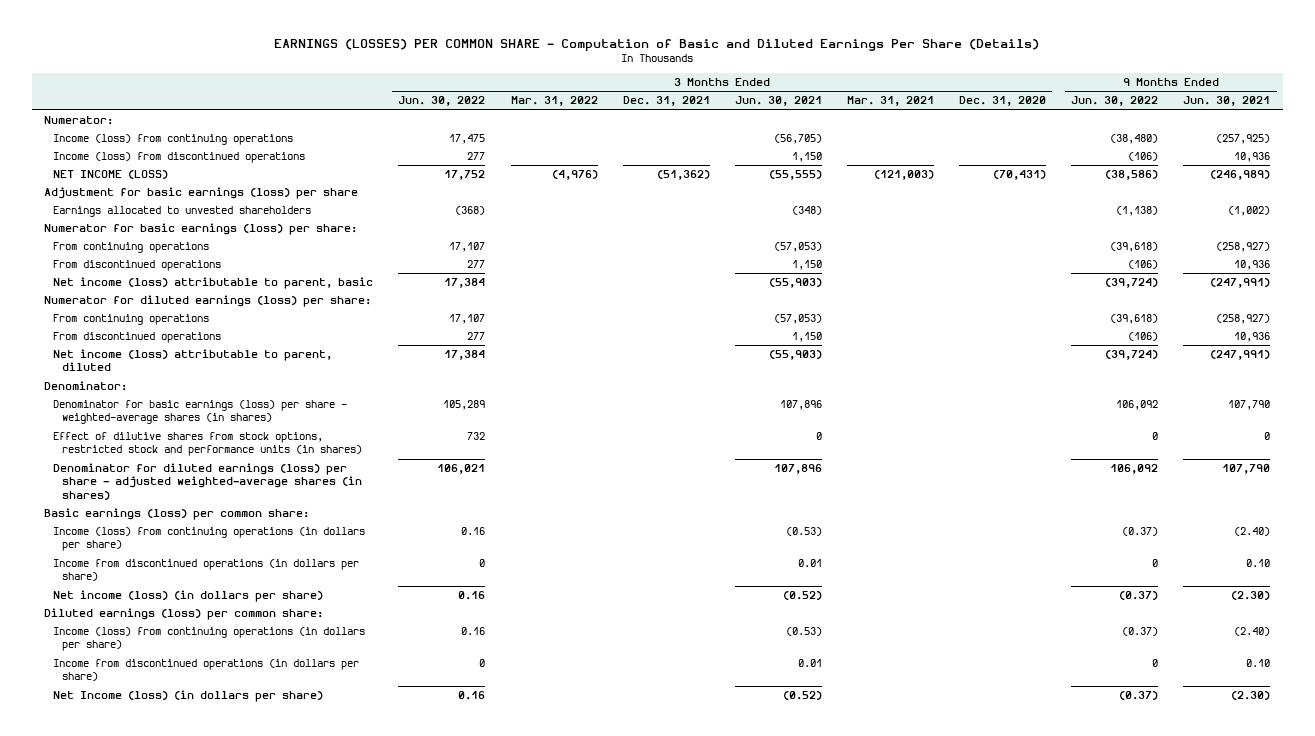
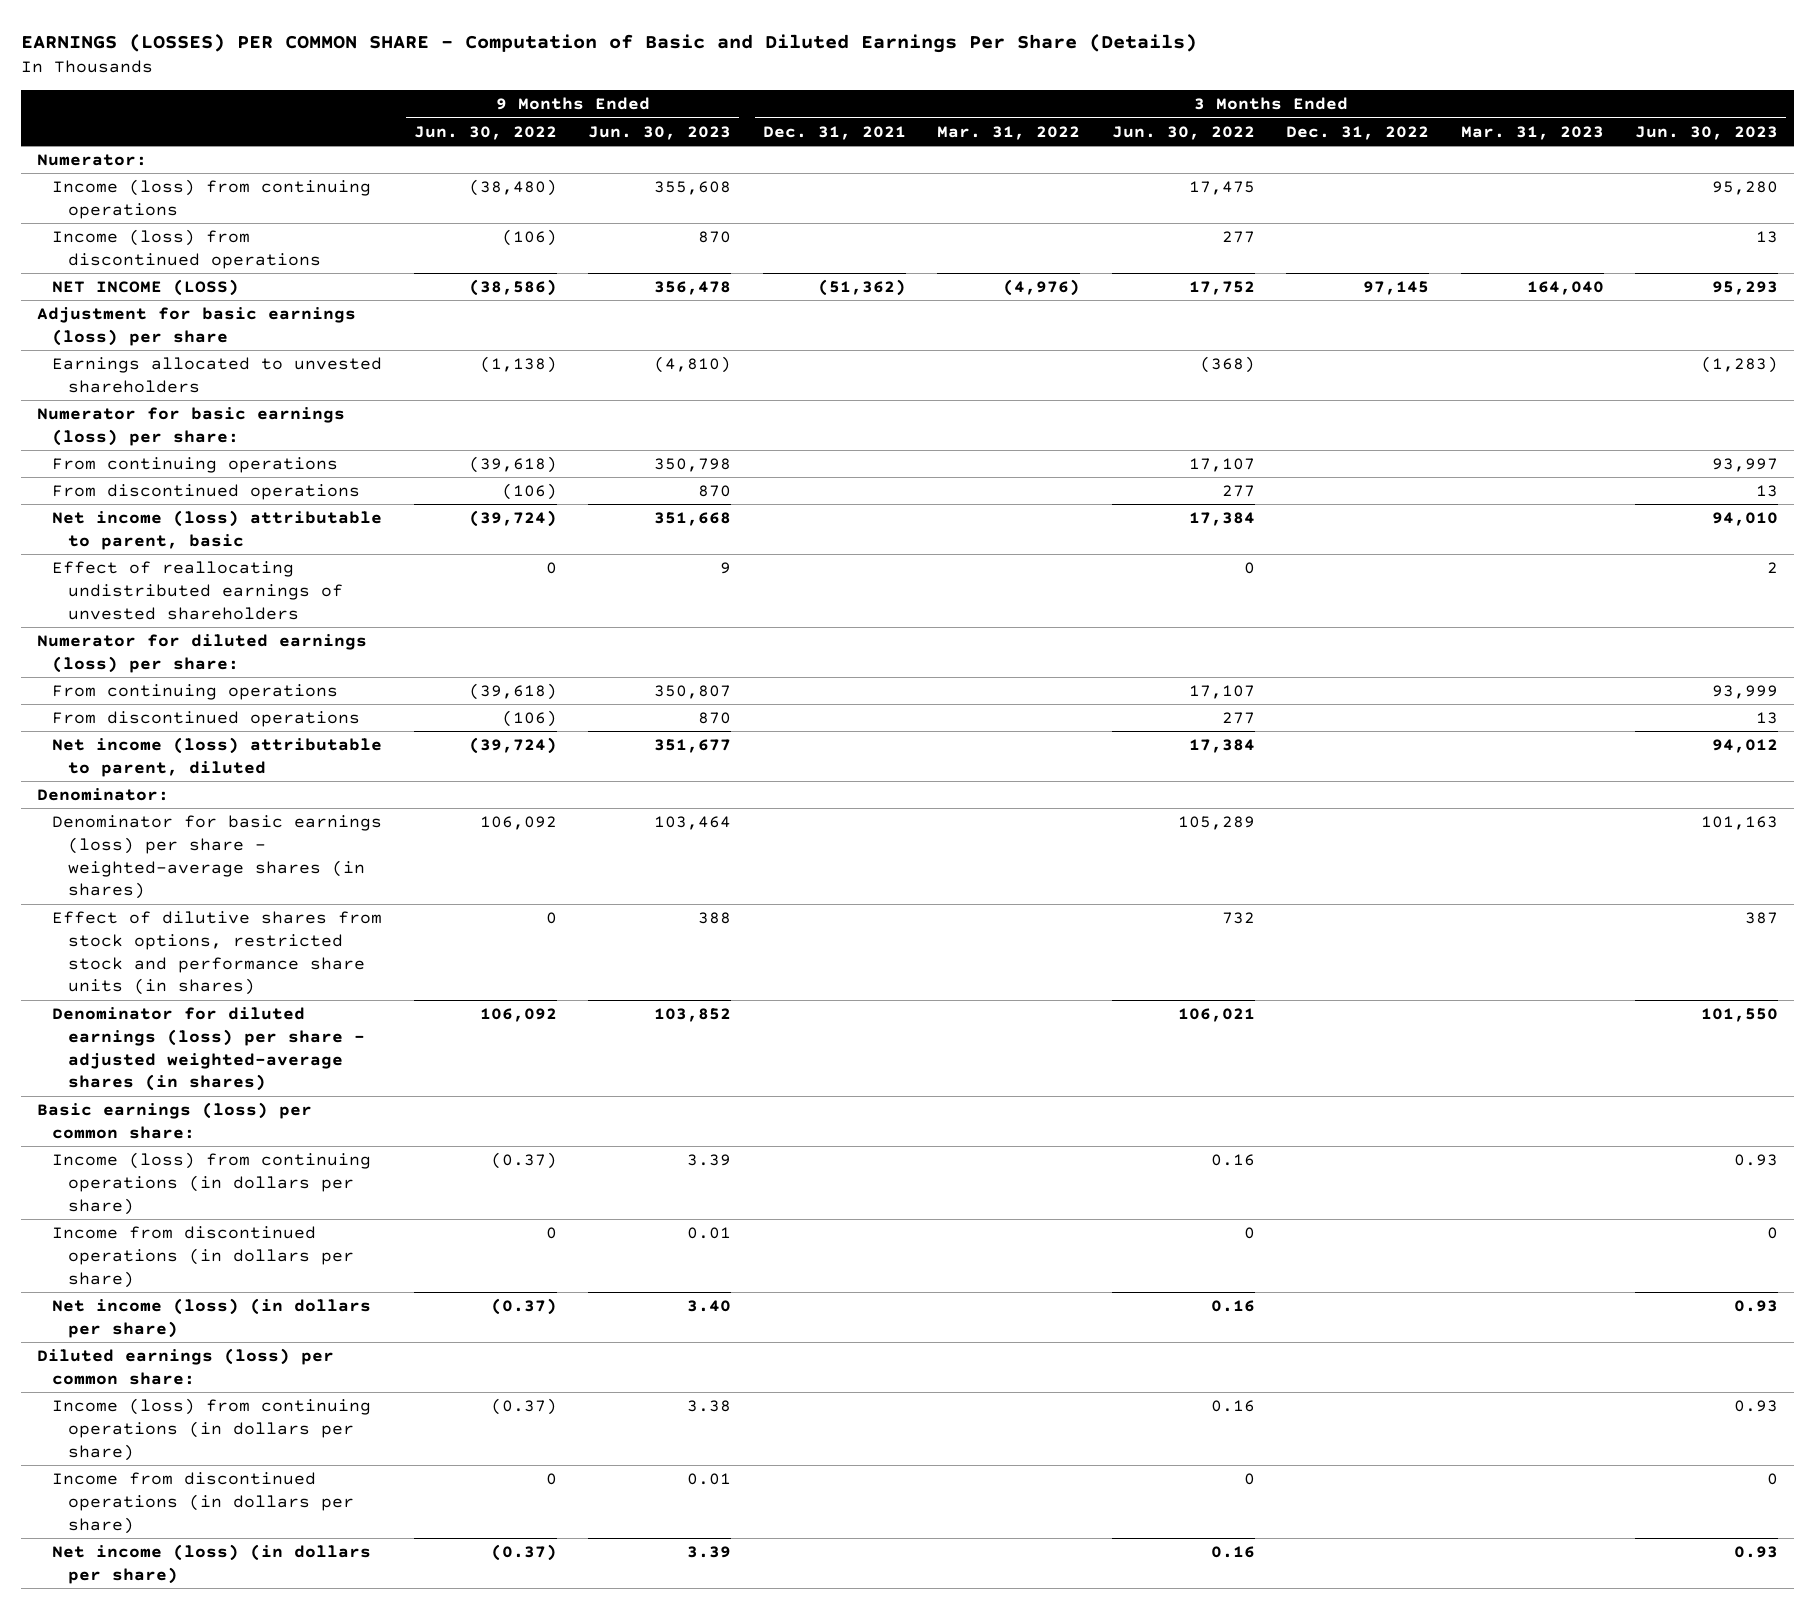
[734,96,822,107] Jun. 30, 2021 -> none
[846,96,934,107] Mar. 31, 2021 -> none
[959,96,1047,107] Dec. 31, 2020 -> none
[1183,96,1271,107] Jun. 30, 2021 -> none
none -> [588,125,732,140] Jun. 30, 2023
none -> [1286,125,1430,140] Dec. 31, 2022
none -> [1460,125,1604,140] Mar. 31, 2023
none -> [1635,125,1779,140] Jun. 30, 2023
none -> [52,560,344,620] Effect of reallocating undistributed earnings of unvested shareholders
[53,432,363,457] Effect of dilutive shares from stock options, restricted stock and performance units (in shares) -> [52,910,383,996] Effect of dilutive shares from stock options, restricted stock and performance share units (in shares)
[53,690,324,703] Net Income (loss) (in dollars per share) -> [52,1543,372,1584] Net income (loss) (in dollars per share)

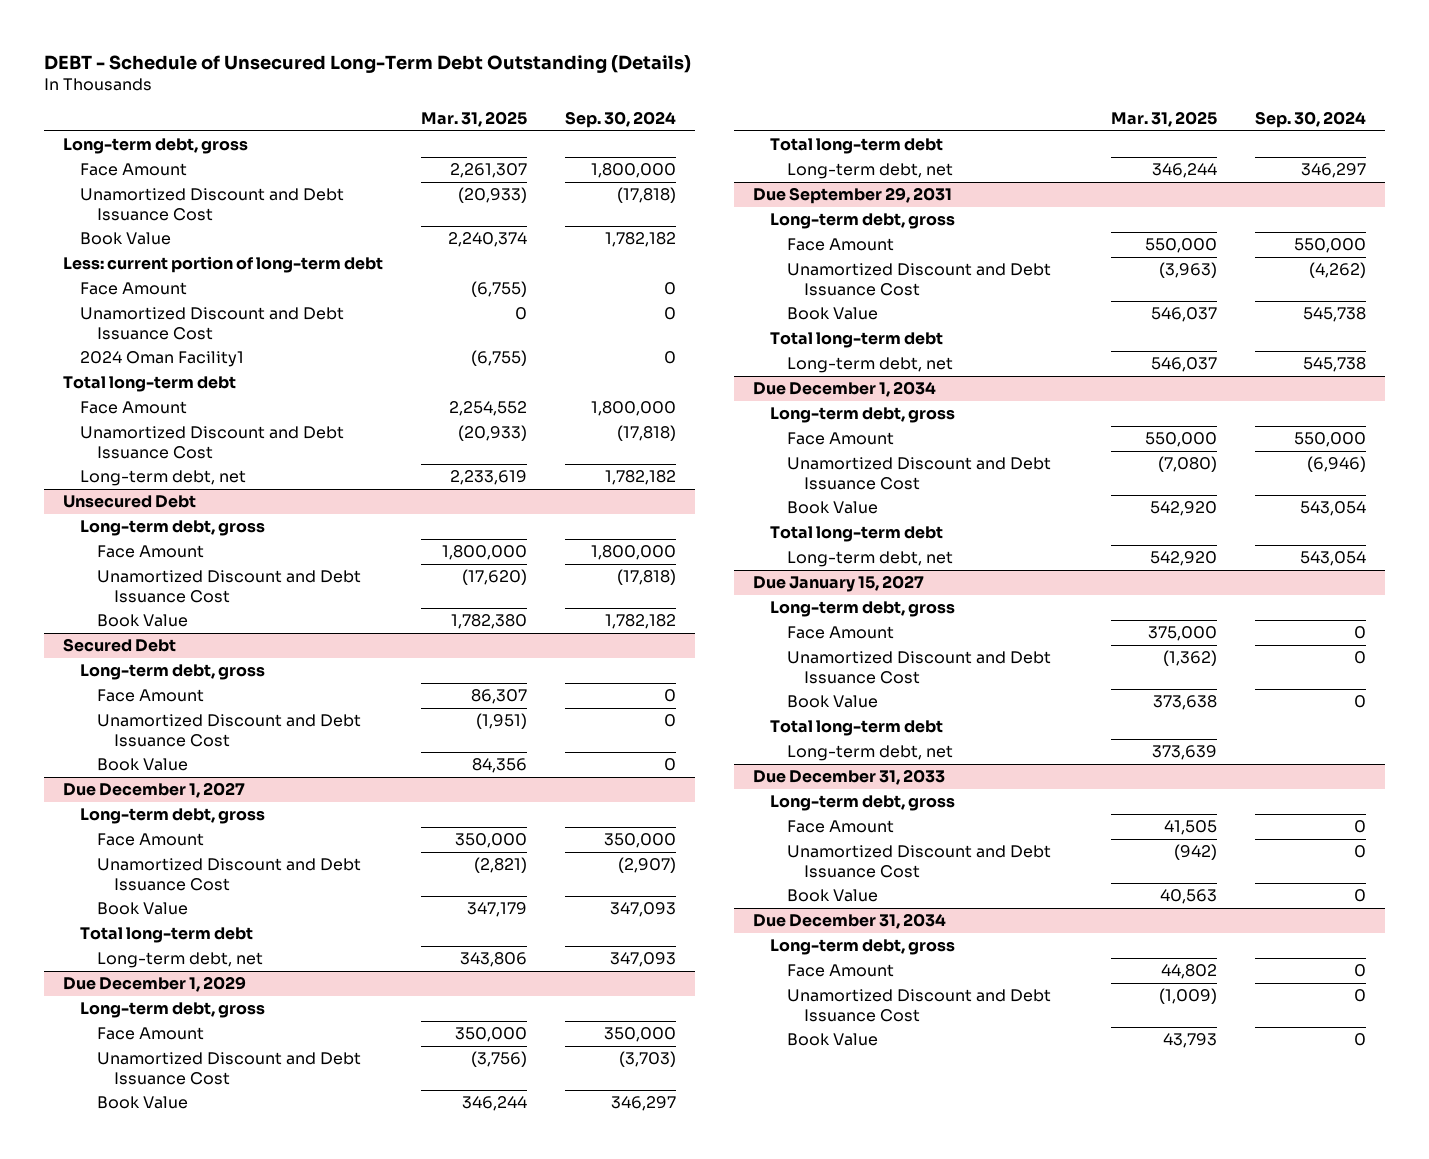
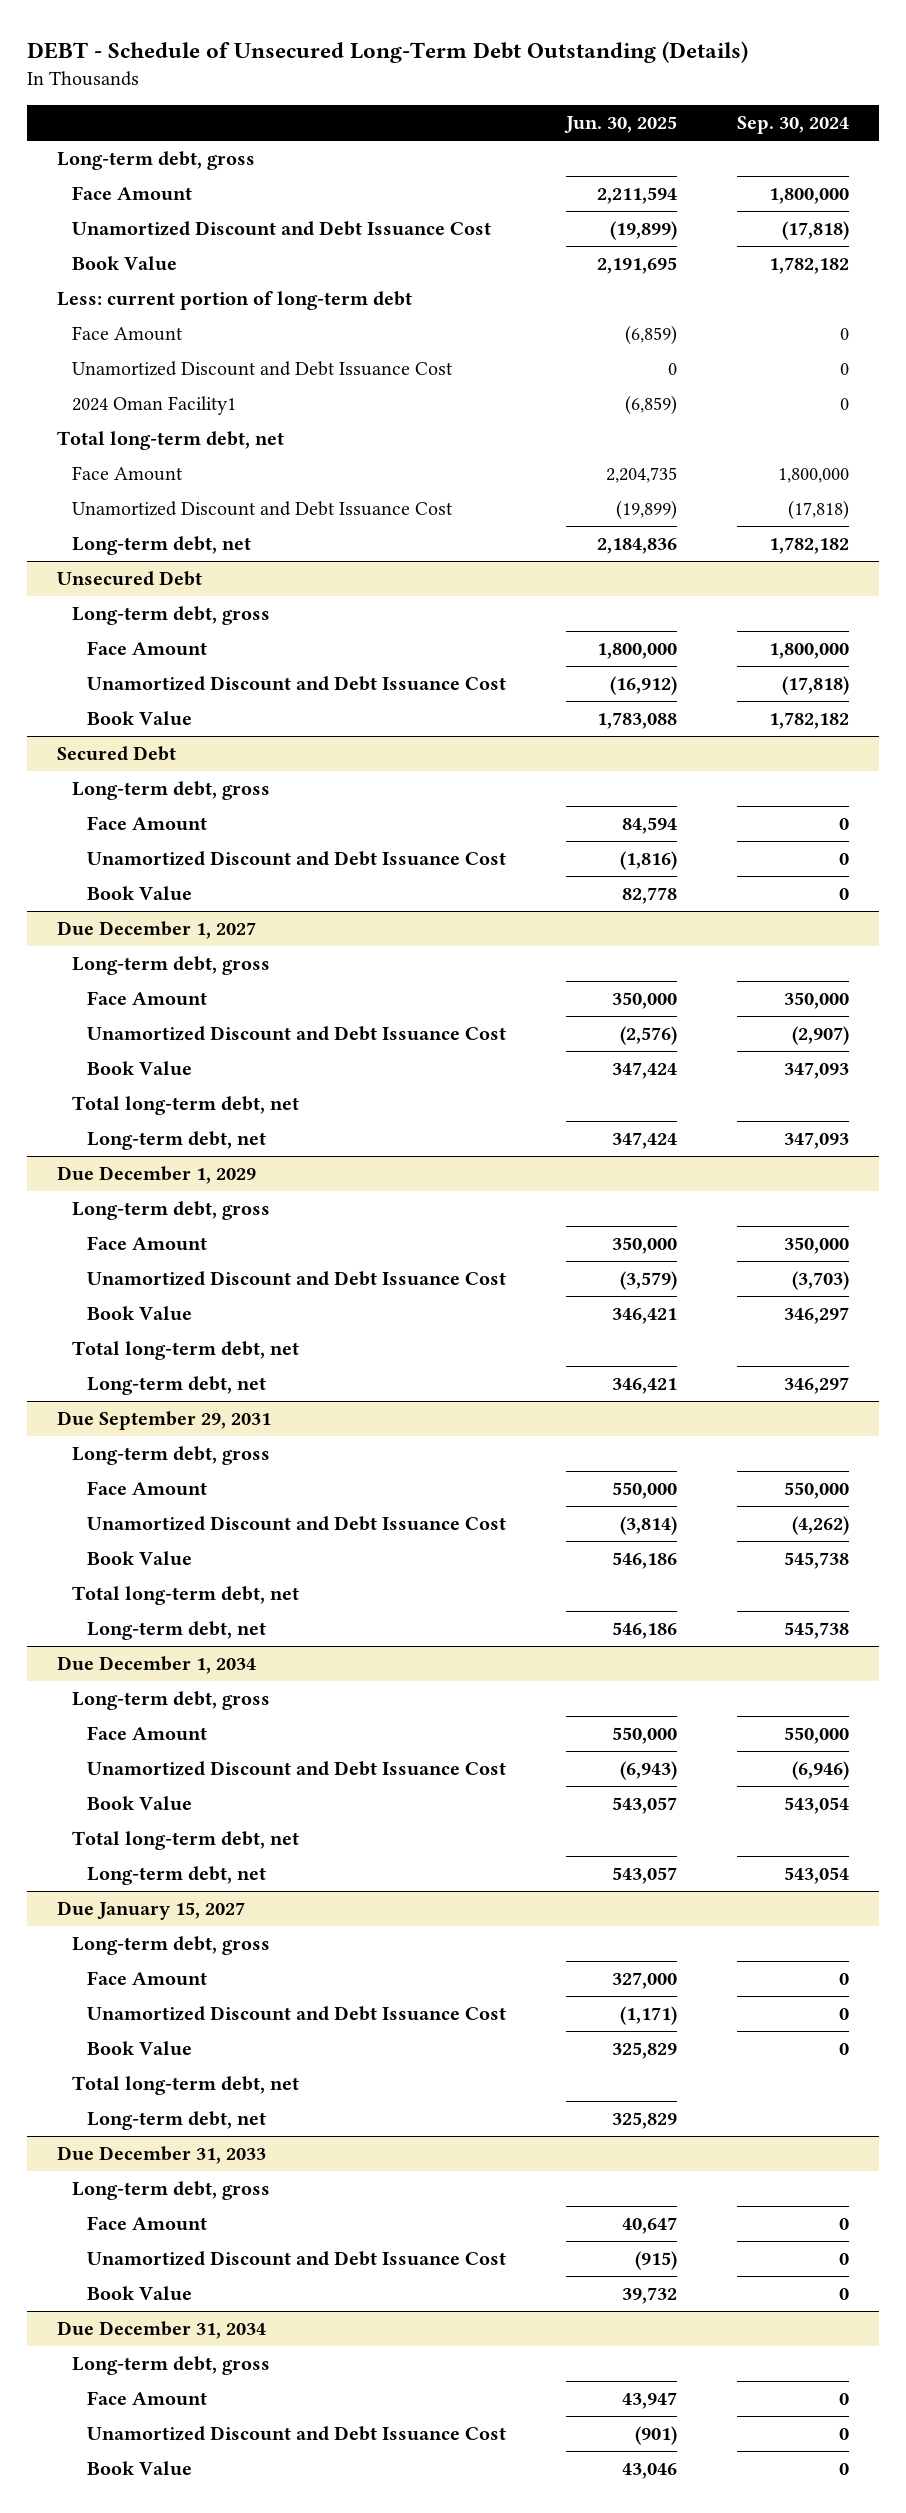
[420,111,527,128] Mar. 31, 2025 -> none
none -> [563,116,677,134] Jun. 30, 2025
[63,376,237,393] Total long-term debt -> [57,430,285,450] Total long-term debt, net
[80,927,254,944] Total long-term debt -> [71,1095,299,1115] Total long-term debt, net
[770,138,944,155] Total long-term debt -> [71,1340,299,1360] Total long-term debt, net
[770,332,944,349] Total long-term debt -> [71,1585,299,1605] Total long-term debt, net
[770,526,944,543] Total long-term debt -> [71,1830,299,1850] Total long-term debt, net
[770,720,944,737] Total long-term debt -> [71,2075,299,2095] Total long-term debt, net

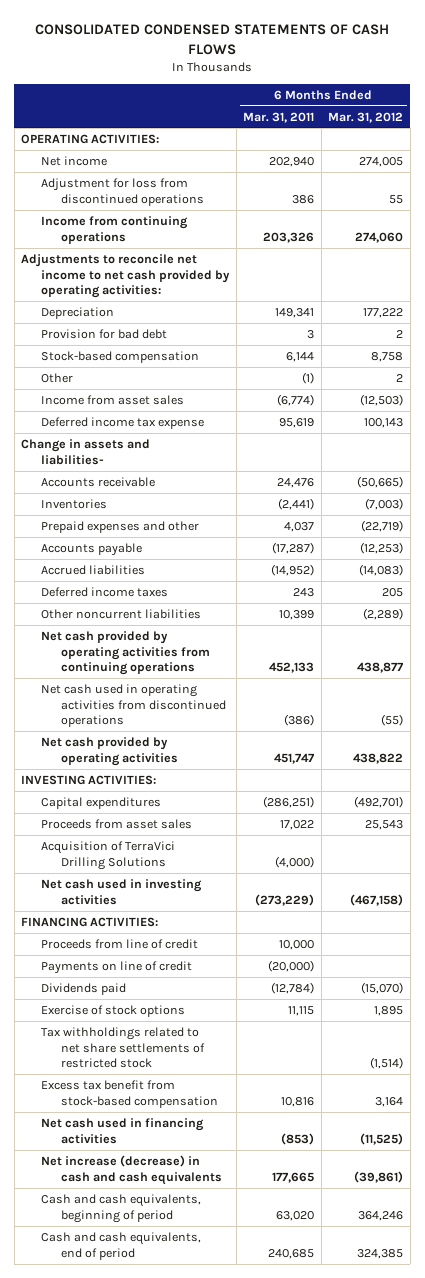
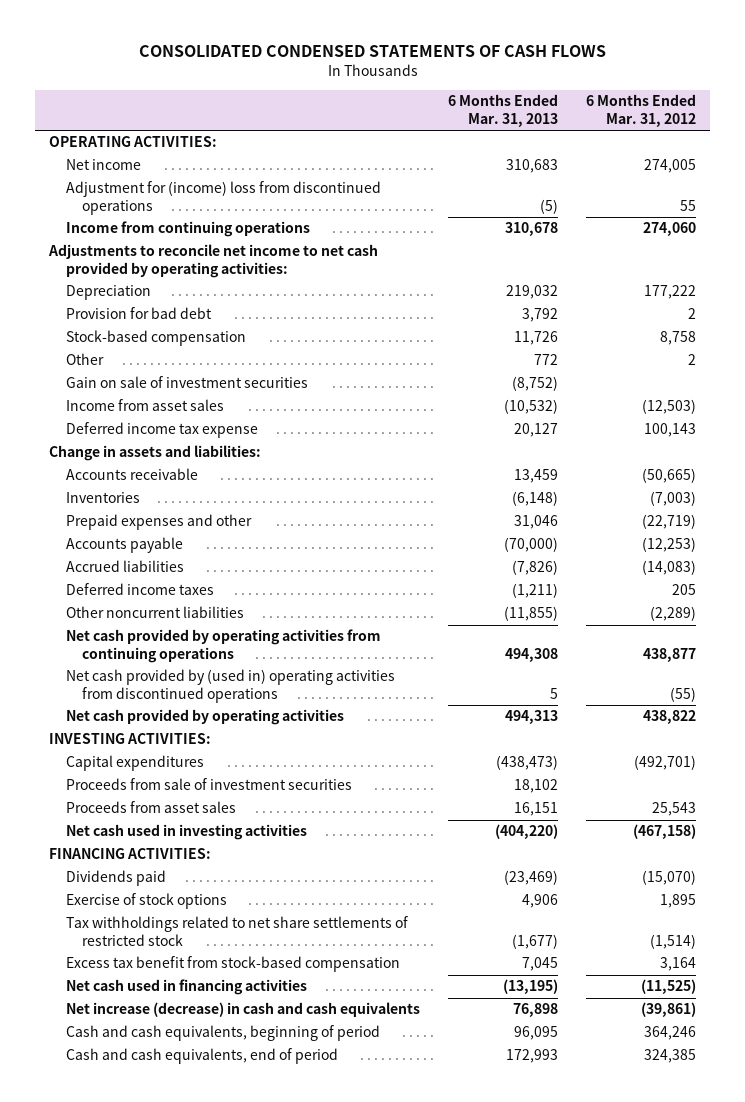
[243,111,315,123] Mar. 31, 2011 -> none
none -> [447,94,558,127] 6 Months Ended Mar. 31, 2013
[41,177,205,206] Adjustment for loss from discontinued operations -> [65,181,381,216] Adjustment for (income) loss from discontinued operations
none -> [65,376,308,389] Gain on sale of investment securities
[21,438,151,465] Change in assets and liabilities- -> [49,445,262,462] Change in assets and liabilities:
[41,683,227,728] Net cash used in operating activities from discontinued operations -> [65,669,395,704] Net cash provided by (used in) operating activities from discontinued operations
none -> [65,778,352,791] Proceeds from sale of investment securities
[41,840,176,870] Acquisition of TerraVici Drilling Solutions -> none
[41,938,199,949] Proceeds from line of credit -> none
[41,960,193,974] Payments on line of credit -> none

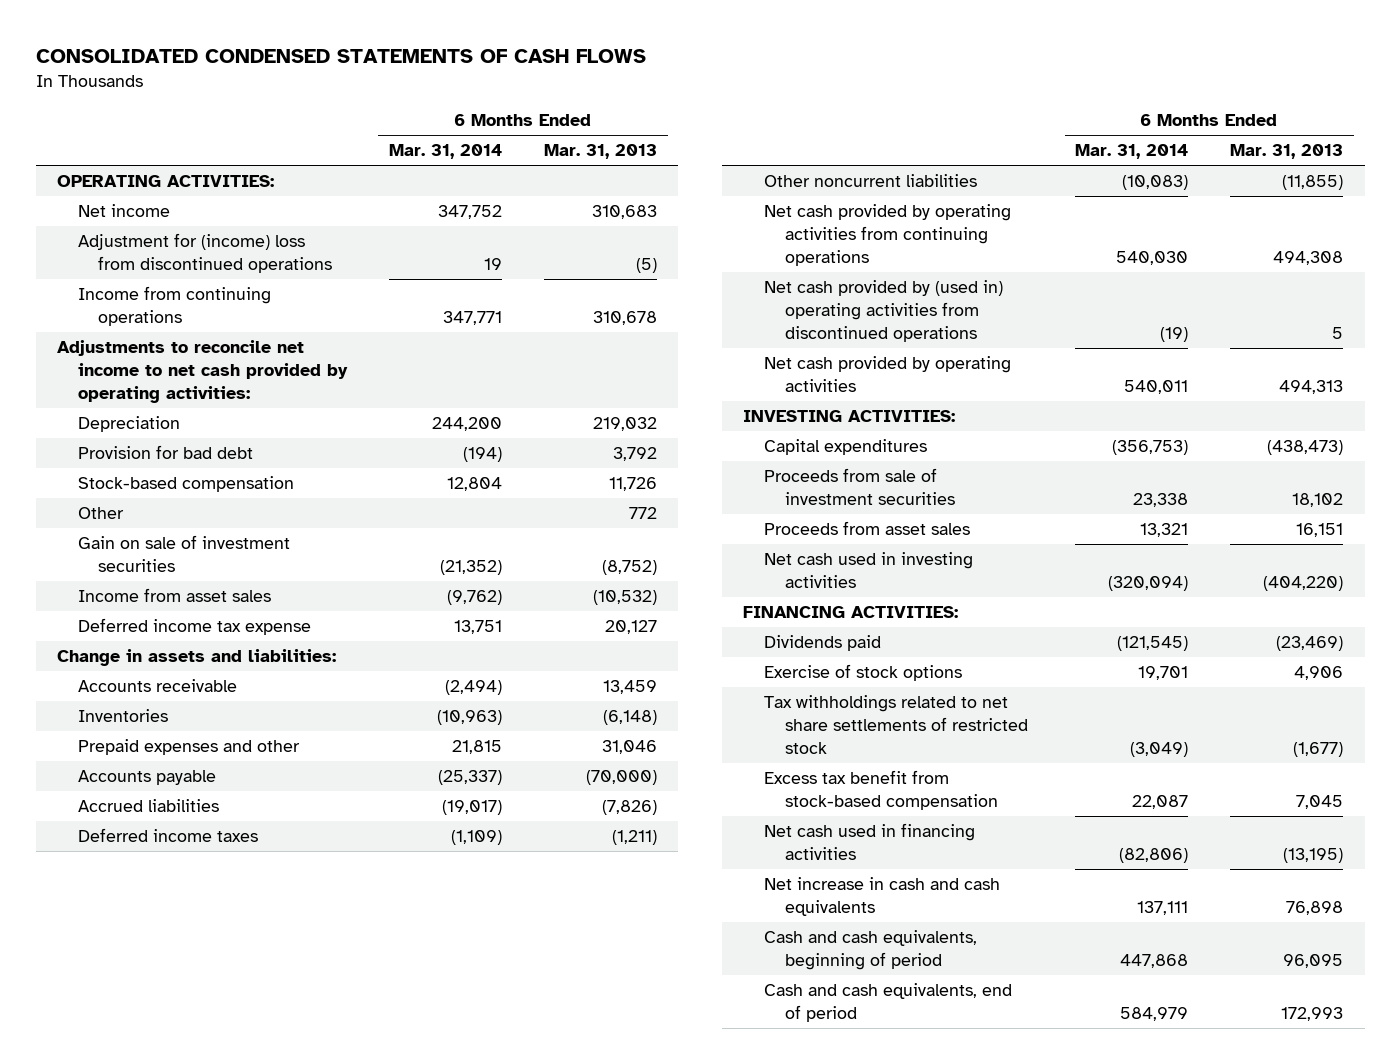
[586,94,697,127] 6 Months Ended Mar. 31, 2012 -> none
none -> [388,144,502,160] Mar. 31, 2014
[65,1002,420,1018] Net increase (decrease) in cash and cash equivalents -> [764,877,1001,917] Net increase in cash and cash equivalents

